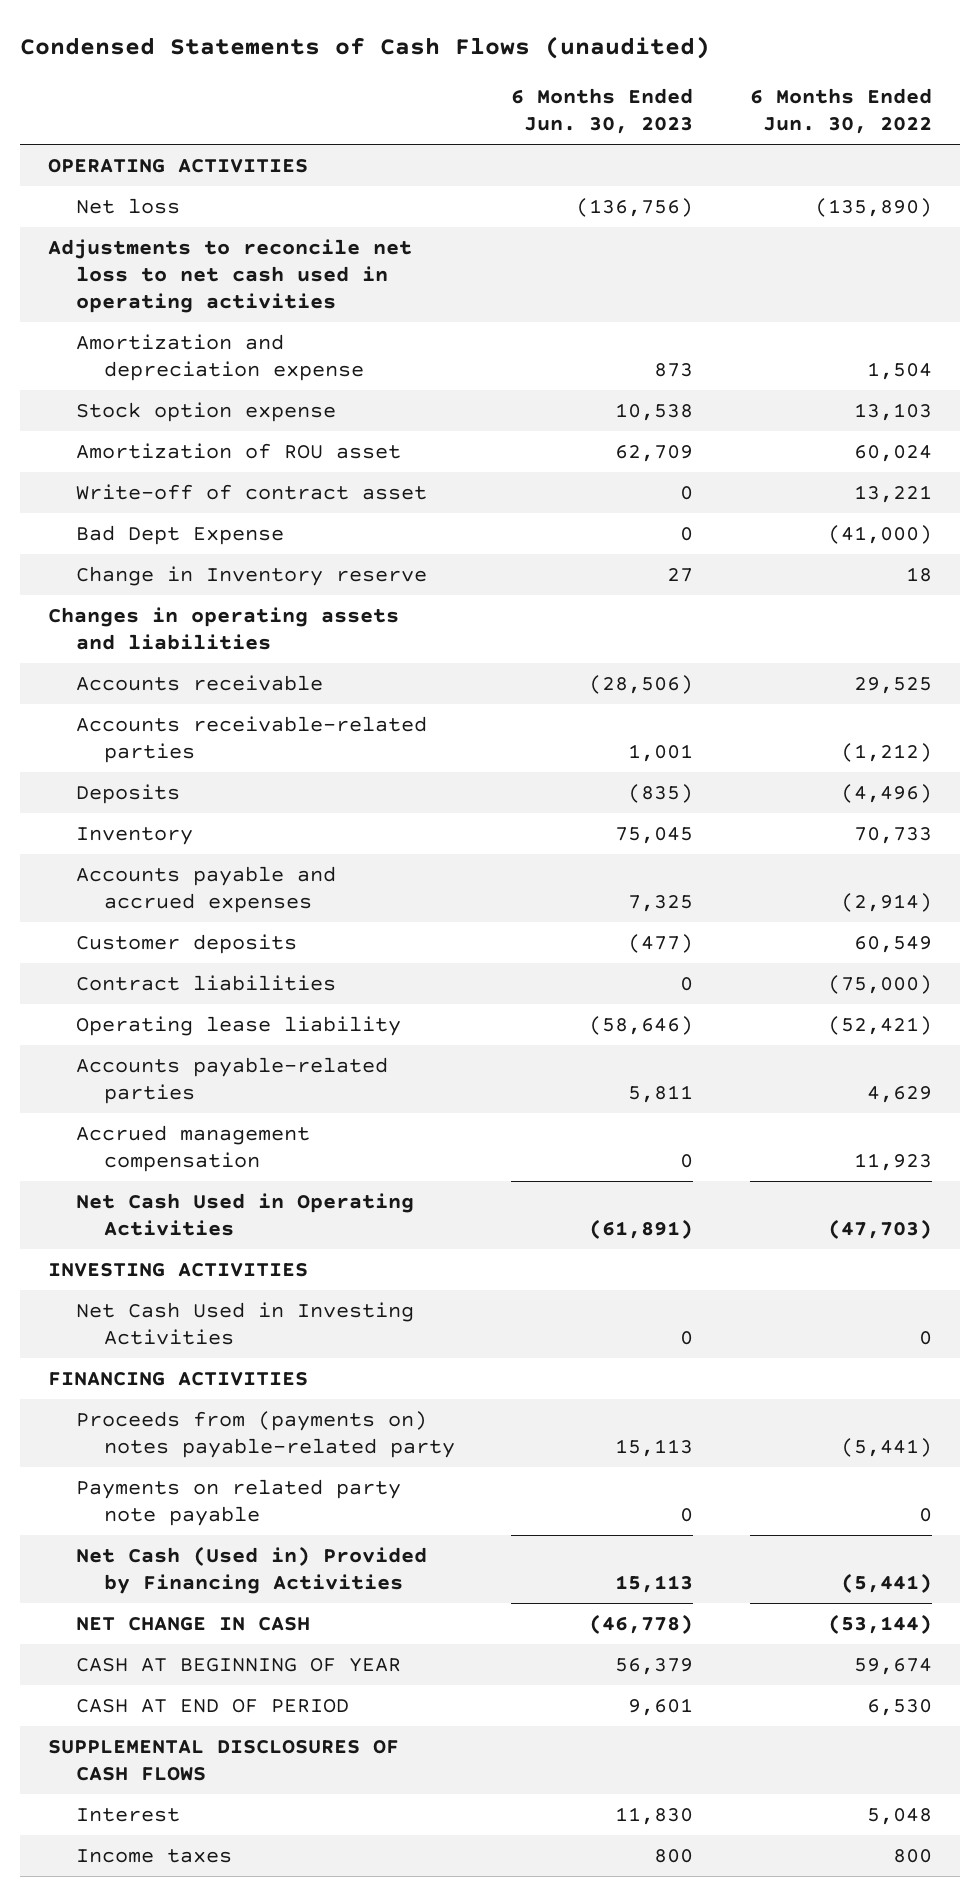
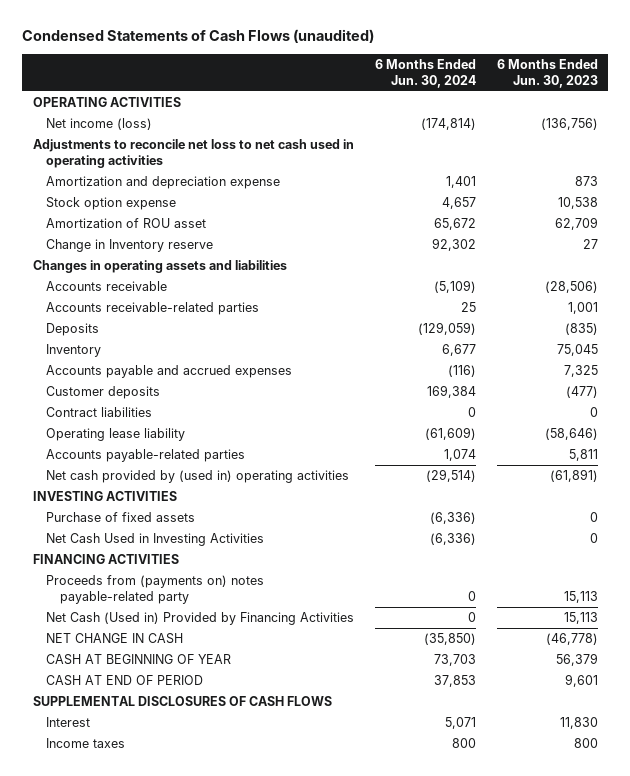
[749,88,932,134] 6 Months Ended Jun. 30, 2022 -> none
none -> [375,58,477,88] 6 Months Ended Jun. 30, 2024
[76,198,181,215] Net loss -> [46,117,153,130] Net income (loss)
[76,484,428,501] Write-off of contract asset -> none
[76,525,285,546] Bad Dept Expense -> none
[76,1125,311,1172] Accrued management compensation -> none
[76,1193,415,1236] Net Cash Used in Operating Activities -> [46,469,350,483] Net cash provided by (used in) operating activities
none -> [46,511,196,522] Purchase of fixed assets
[76,1479,402,1526] Payments on related party note payable -> none

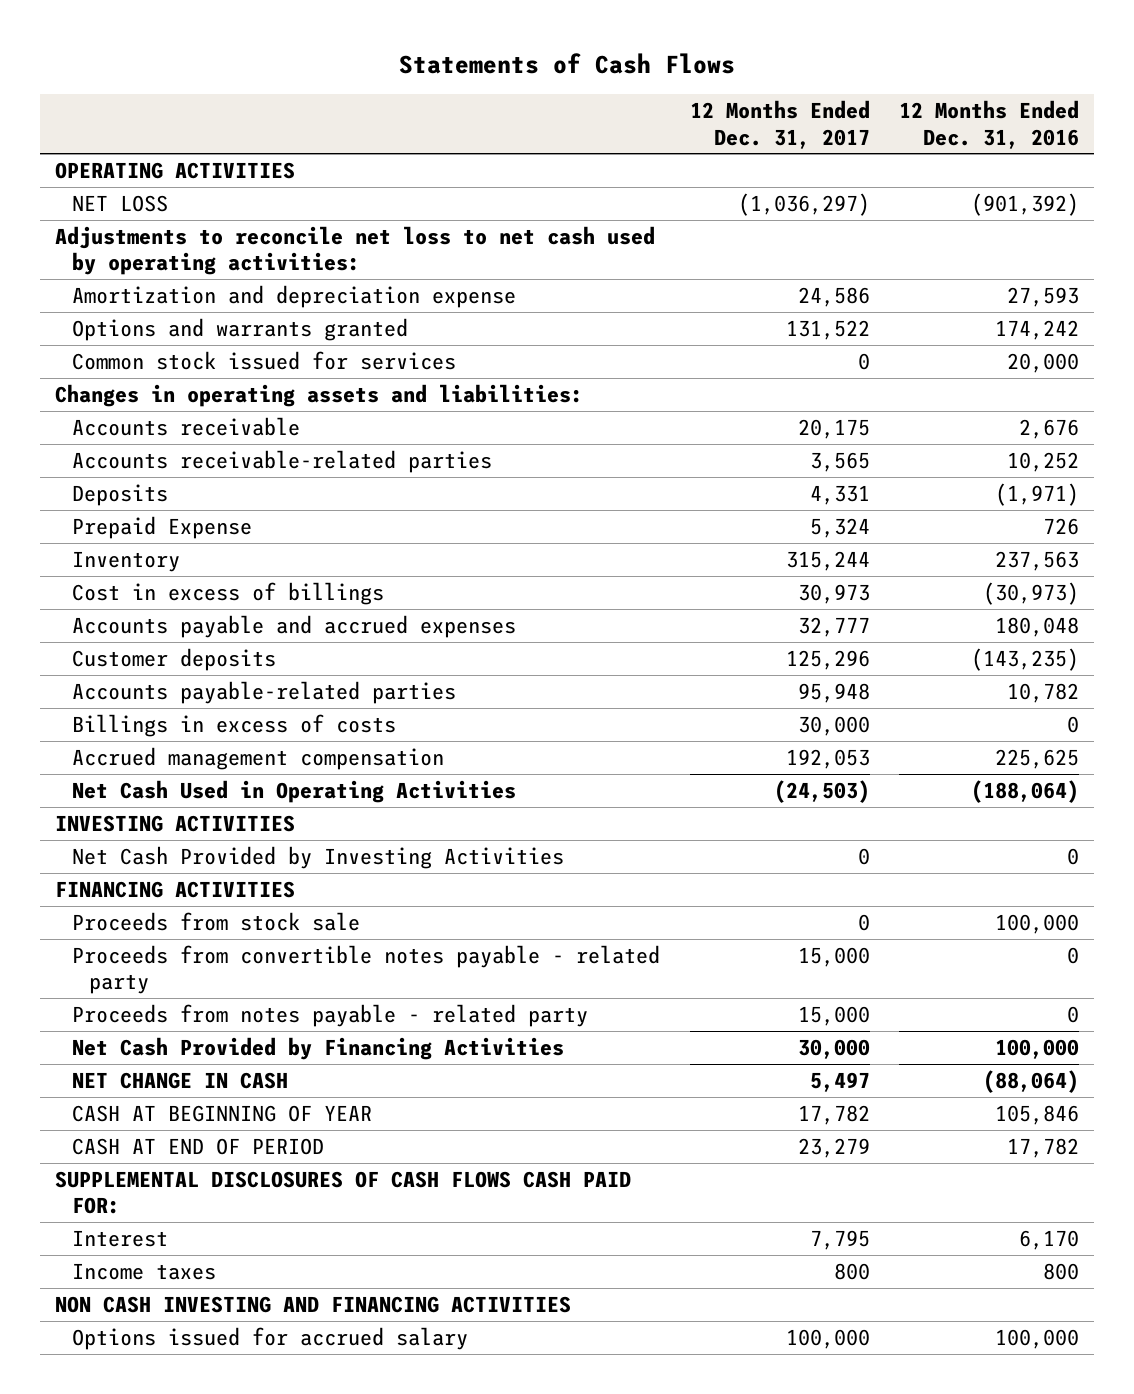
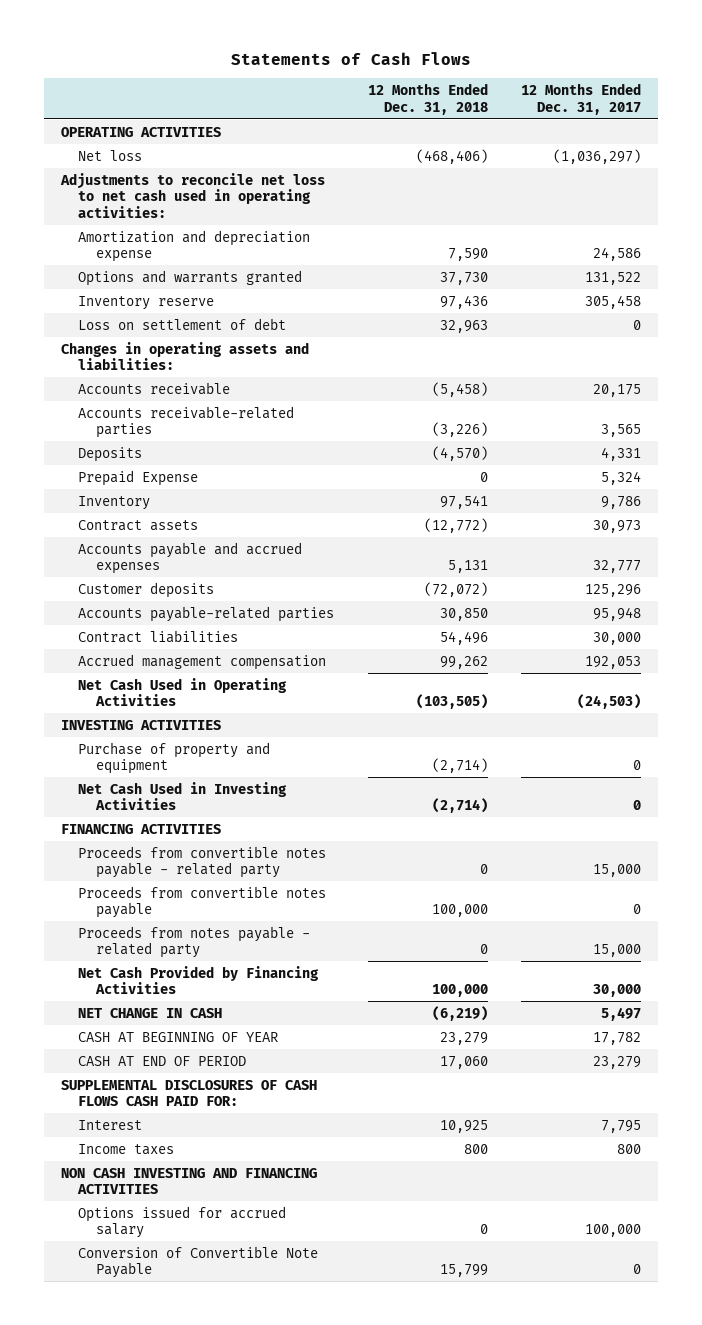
[899,100,1080,149] 12 Months Ended Dec. 31, 2016 -> none
none -> [367,82,488,115] 12 Months Ended Dec. 31, 2018
[71,194,168,212] NET LOSS -> [78,149,143,161] Net loss
[54,225,655,276] Adjustments to reconcile net loss to net cash used by operating activities: -> [59,172,325,219] Adjustments to reconcile net loss to net cash used in operating activities:
[71,350,456,370] Common stock issued for services -> none
none -> [78,295,215,310] Inventory reserve
none -> [78,317,287,330] Loss on settlement of debt
[785,550,870,571] 315,244 -> [601,495,642,509] 9,786
[71,581,384,605] Cost in excess of billings -> [78,519,199,531] Contract assets
[71,713,396,737] Billings in excess of costs -> none
none -> [78,629,239,643] Contract liabilities
none -> [78,741,271,775] Purchase of property and equipment
[71,845,564,869] Net Cash Provided by Investing Activities -> [78,781,288,811] Net Cash Used in Investing Activities
[71,911,360,931] Proceeds from stock sale -> none
none -> [78,885,327,919] Proceeds from convertible notes payable
none -> [78,1245,319,1279] Conversion of Convertible Note Payable

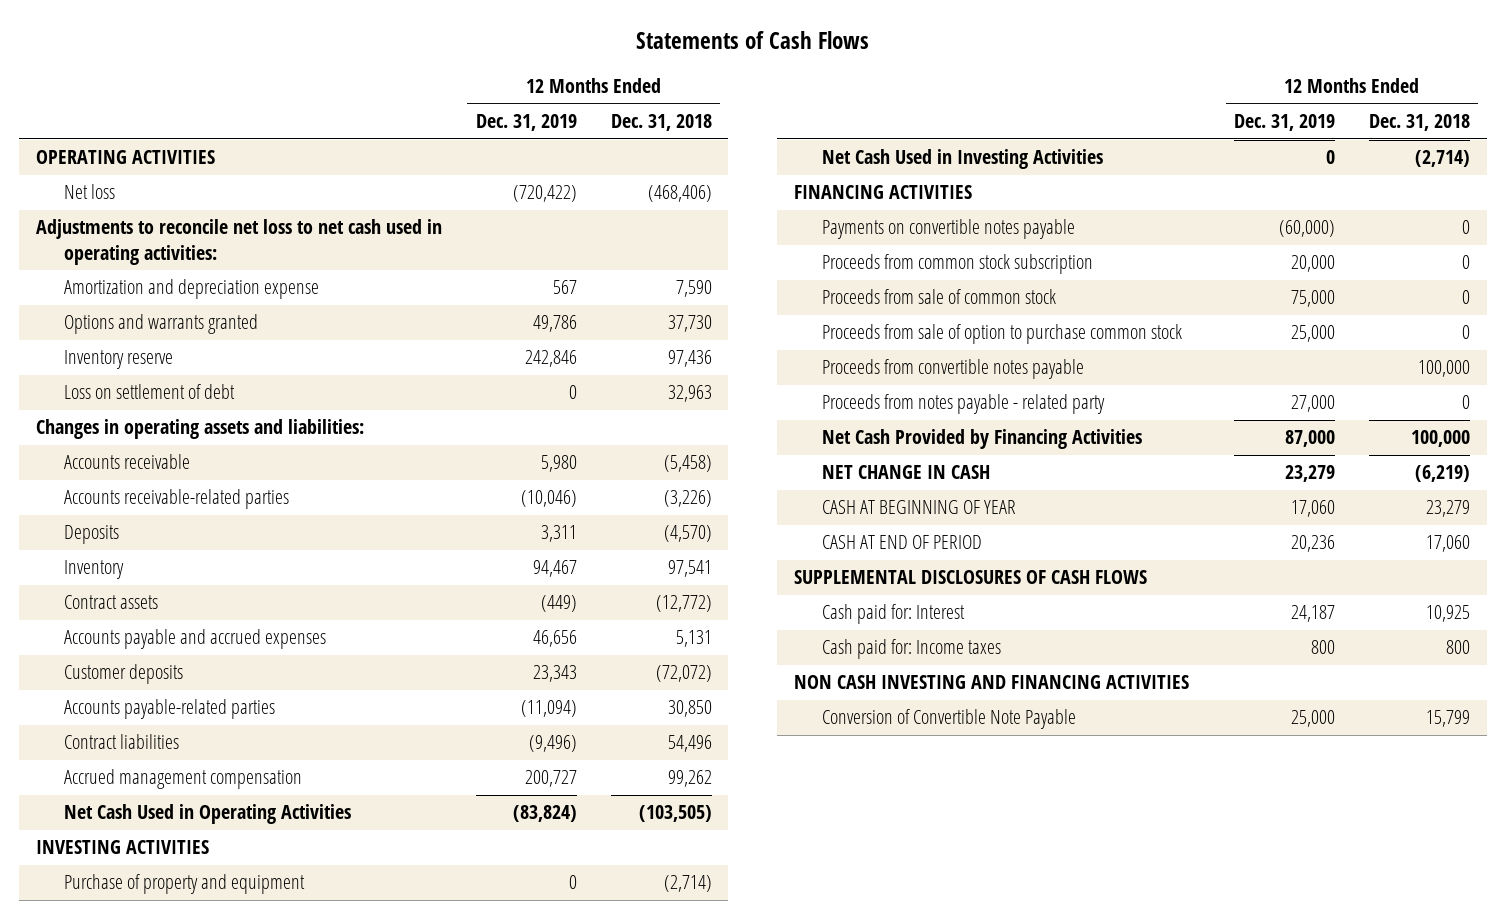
[521,82,642,115] 12 Months Ended Dec. 31, 2017 -> none
none -> [475,114,577,132] Dec. 31, 2019
[78,469,199,486] Prepaid Expense -> none
[78,845,327,879] Proceeds from convertible notes payable - related party -> none
none -> [822,219,1076,240] Payments on convertible notes payable
none -> [822,254,1094,275] Proceeds from common stock subscription
none -> [822,289,1057,305] Proceeds from sale of common stock
none -> [822,324,1183,345] Proceeds from sale of option to purchase common stock
[60,1079,317,1107] SUPPLEMENTAL DISCLOSURES OF CASH FLOWS CASH PAID FOR: -> [794,570,1148,585] SUPPLEMENTAL DISCLOSURES OF CASH FLOWS
[78,1119,143,1130] Interest -> [822,604,966,625] Cash paid for: Interest
[78,1143,175,1155] Income taxes -> [822,639,1002,660] Cash paid for: Income taxes
[78,1205,287,1239] Options issued for accrued salary -> none

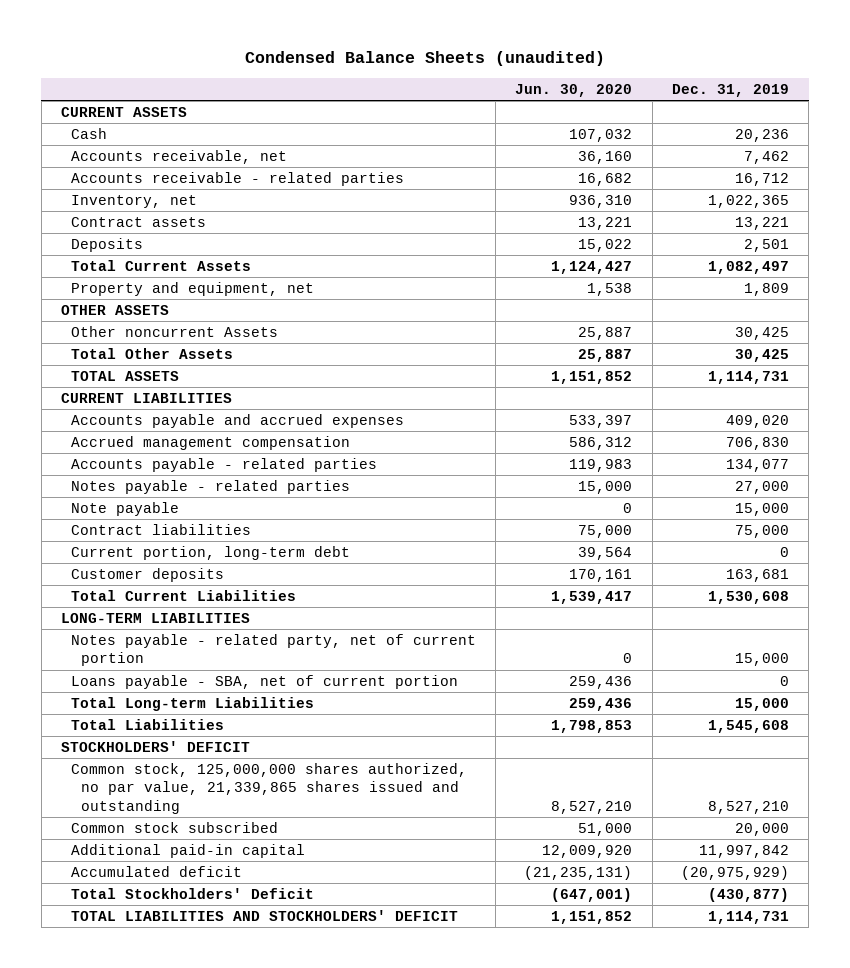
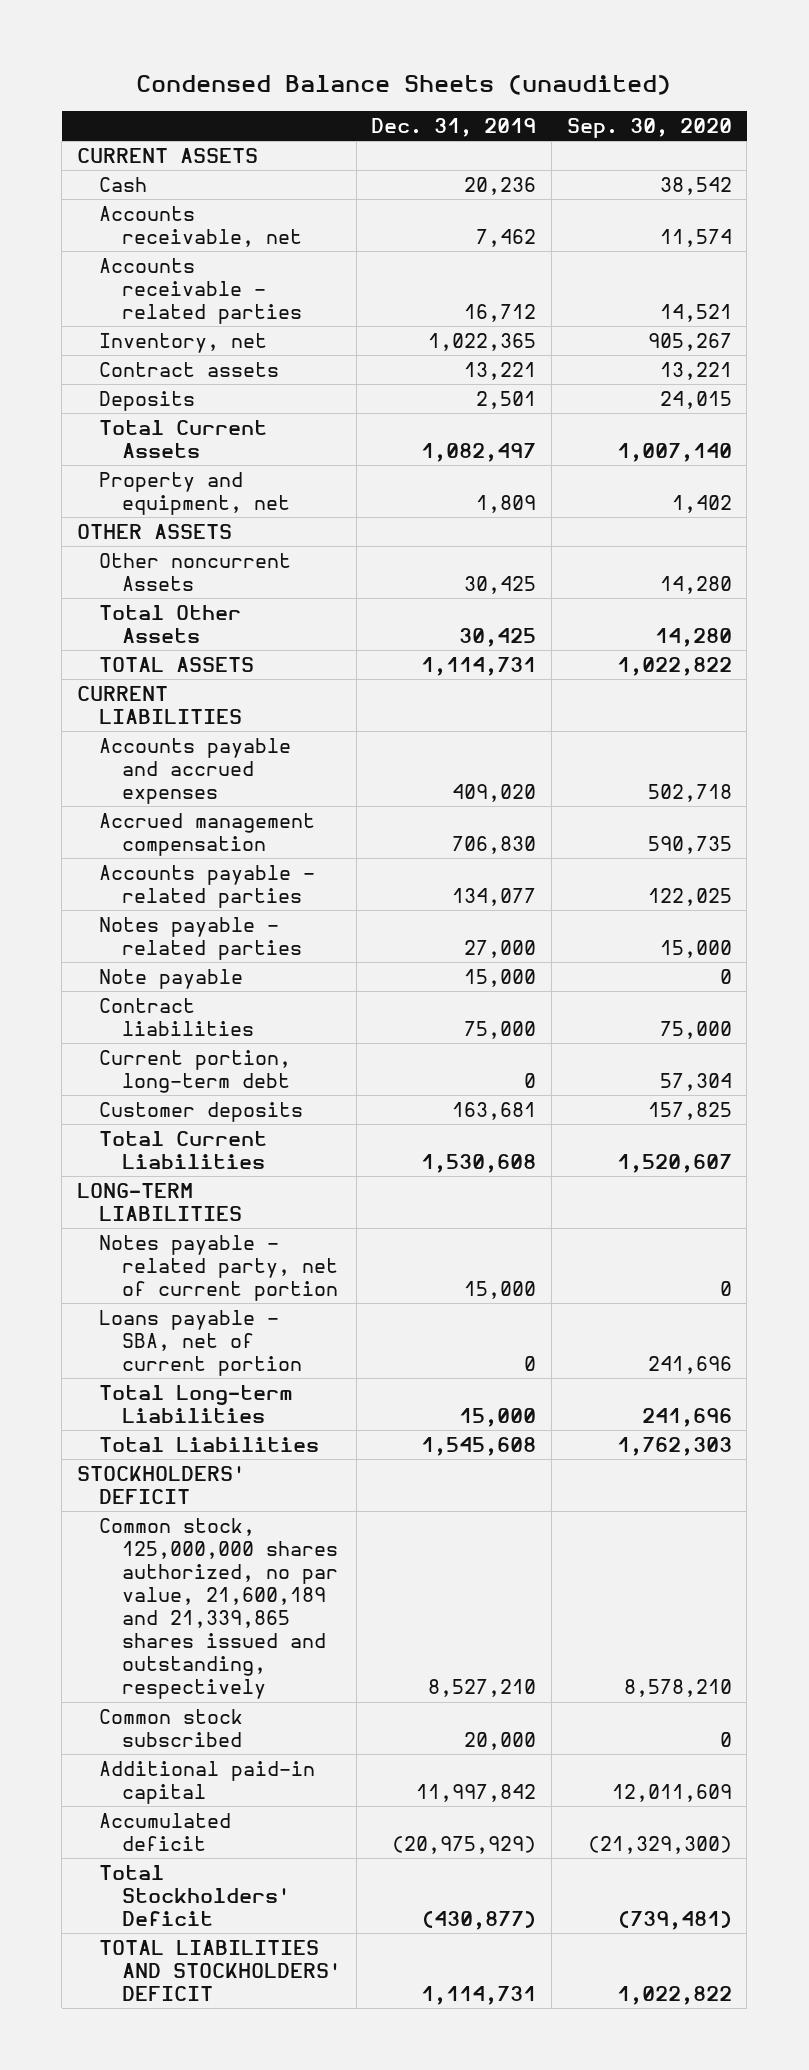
[515,83,633,97] Jun. 30, 2020 -> none
none -> [566,118,732,139] Sep. 30, 2020
[71,762,468,814] Common stock, 125,000,000 shares authorized, no par value, 21,339,865 shares issued and outstanding -> [99,1517,338,1700] Common stock, 125,000,000 shares authorized, no par value, 21,600,189 and 21,339,865 shares issued and outstanding, respectively

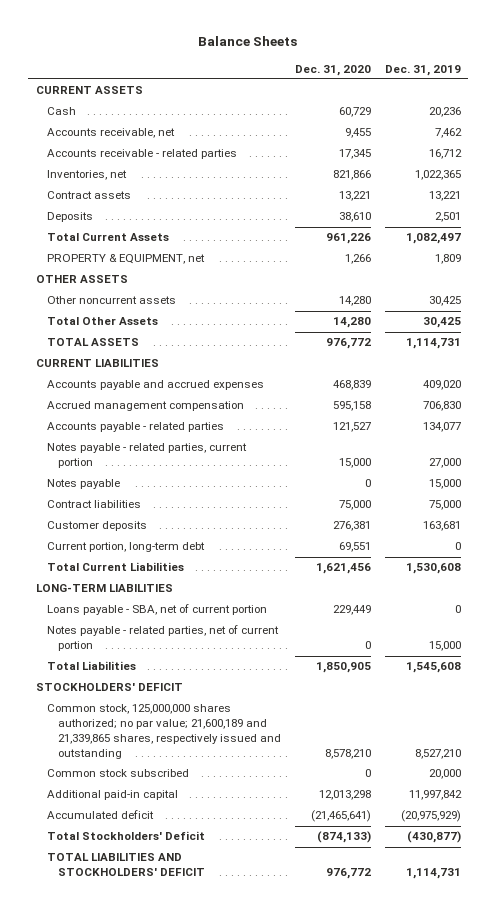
[136,75,672,96] Condensed Balance Sheets (unaudited) -> [198,36,298,47] Balance Sheets
[566,118,732,139] Sep. 30, 2020 -> none
none -> [294,64,371,76] Dec. 31, 2020
[99,332,268,353] Inventory, net -> [46,170,127,181] Inventories, net
[99,471,290,515] Property and equipment, net -> [46,254,205,265] PROPERTY & EQUIPMENT, net
[99,552,292,591] Other noncurrent Assets -> [46,296,176,305] Other noncurrent assets
[99,916,302,960] Notes payable - related parties -> [46,443,247,469] Notes payable - related parties, current portion
[99,968,244,989] Note payable -> [46,479,120,490] Notes payable
[99,1049,292,1093] Current portion, long-term debt -> [46,542,205,553] Current portion, long-term debt
[99,1234,338,1302] Notes payable - related party, net of current portion -> none
[99,1384,294,1423] Total Long-term Liabilities -> none
none -> [46,625,279,652] Notes payable - related parties, net of current portion
[99,1517,338,1700] Common stock, 125,000,000 shares authorized, no par value, 21,600,189 and 21,339,865 shares issued and outstanding, respectively -> [46,704,281,759] Common stock, 125,000,000 shares authorized; no par value; 21,600,189 and 21,339,865 shares, respectively issued and outstanding

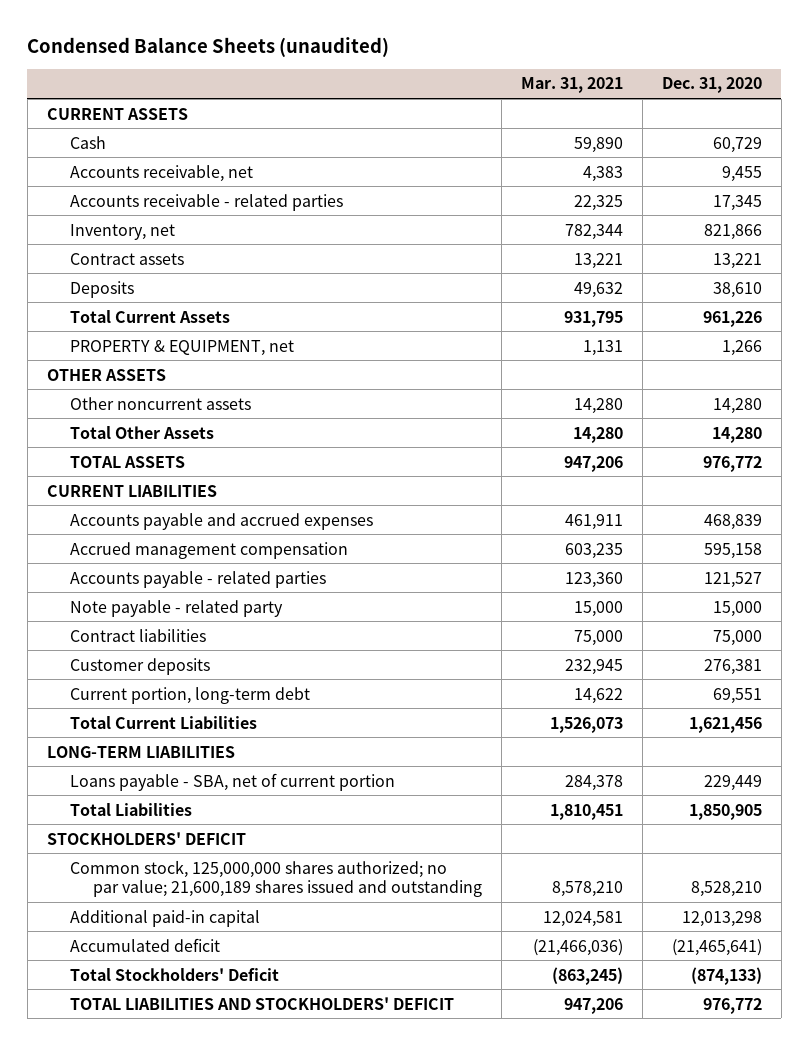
[198,36,298,47] Balance Sheets -> [27,36,390,57] Condensed Balance Sheets (unaudited)
[385,64,462,76] Dec. 31, 2019 -> none
none -> [520,77,623,94] Mar. 31, 2021
[46,170,127,181] Inventories, net -> [70,223,176,240] Inventory, net
[46,479,120,490] Notes payable -> none
[46,443,247,469] Notes payable - related parties, current portion -> [70,599,284,617] Note payable - related party
[46,625,279,652] Notes payable - related parties, net of current portion -> none
[46,769,189,778] Common stock subscribed -> none
[46,704,281,759] Common stock, 125,000,000 shares authorized; no par value; 21,600,189 and 21,339,865 shares, respectively issued and outstanding -> [70,859,483,898] Common stock, 125,000,000 shares authorized; no par value; 21,600,189 shares issued and outstanding
[324,748,371,759] 8,578,210 -> [690,881,762,898] 8,528,210

